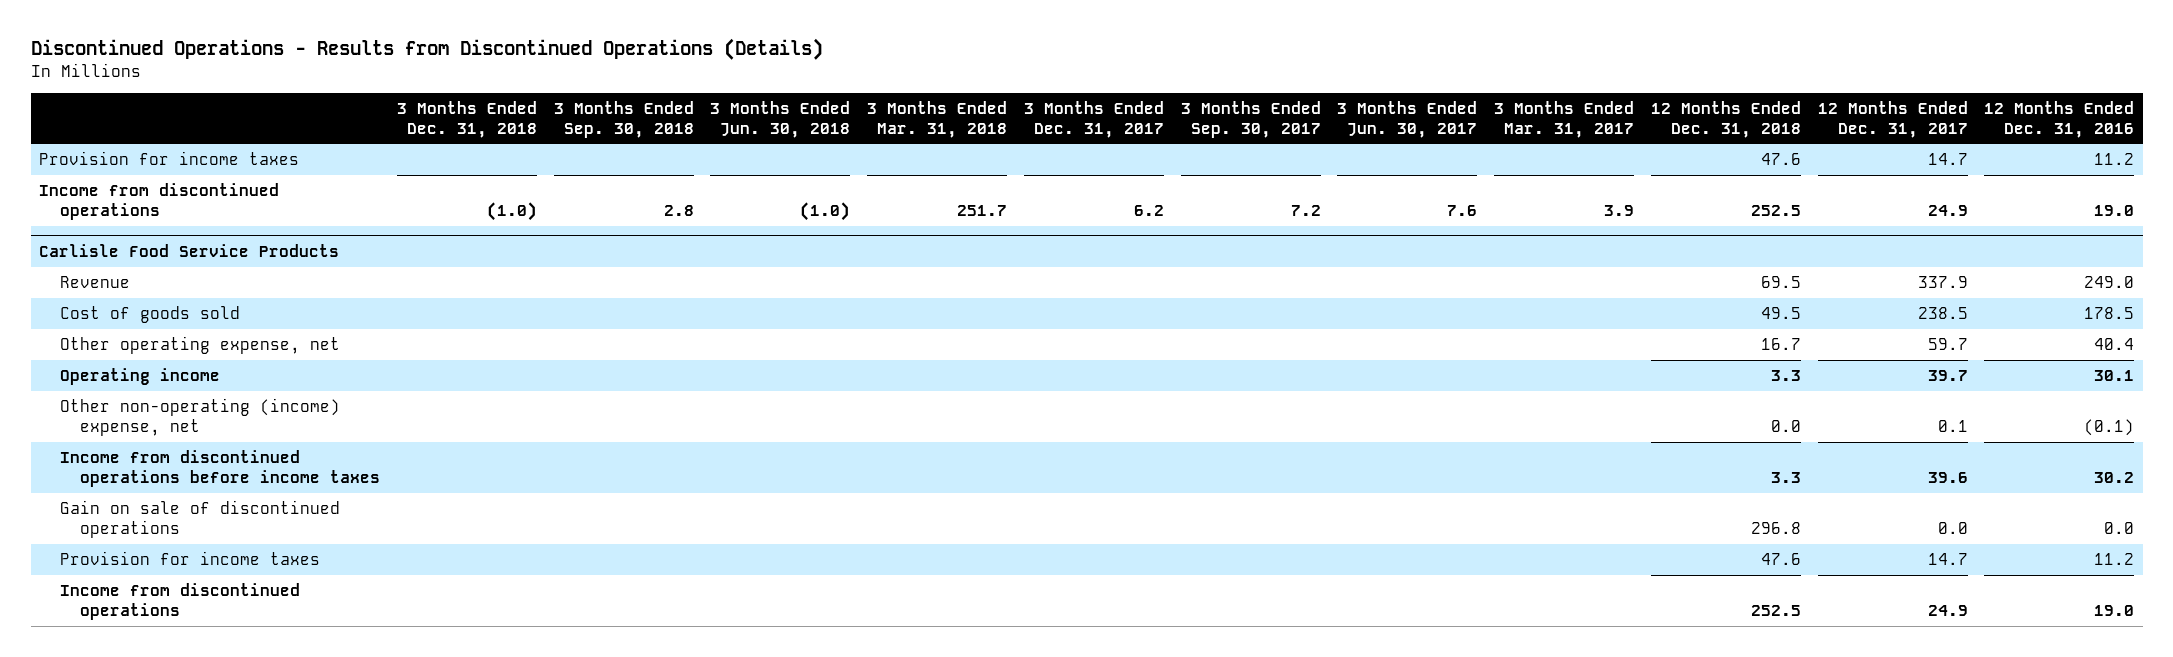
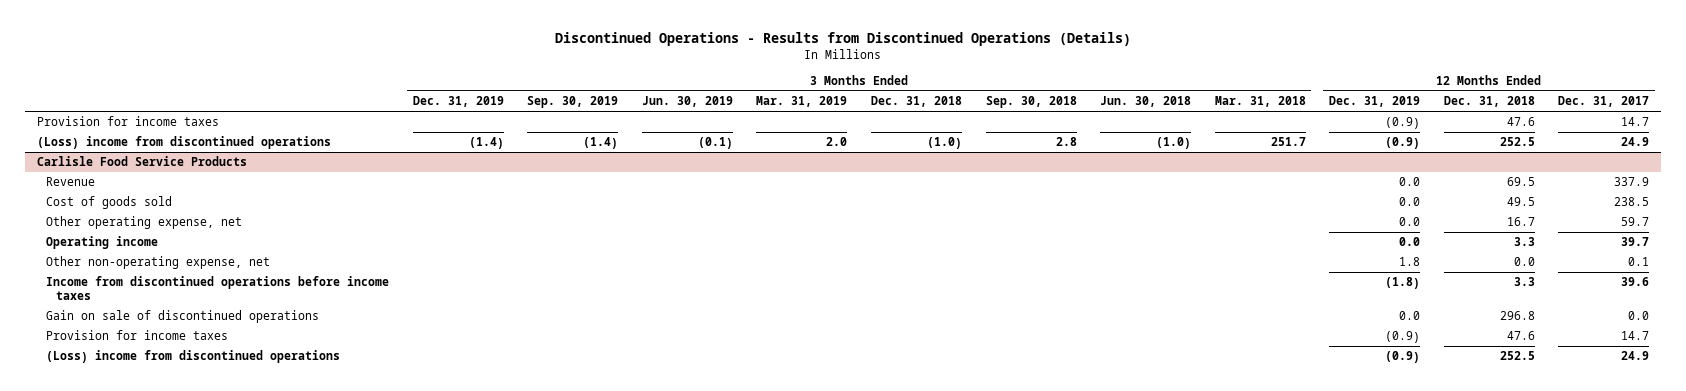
[1023,101,1164,138] 3 Months Ended Dec. 31, 2017 -> none
[1180,101,1321,138] 3 Months Ended Sep. 30, 2017 -> none
[1337,101,1478,138] 3 Months Ended Jun. 30, 2017 -> none
[1494,101,1635,138] 3 Months Ended Mar. 31, 2017 -> none
[1984,101,2135,138] 12 Months Ended Dec. 31, 2016 -> none
none -> [412,96,504,108] Dec. 31, 2019
none -> [527,96,619,109] Sep. 30, 2019
none -> [641,96,733,108] Jun. 30, 2019
none -> [756,96,848,108] Mar. 31, 2019
none -> [1329,96,1421,108] Dec. 31, 2019
[38,183,279,220] Income from discontinued operations -> [36,136,331,150] (Loss) income from discontinued operations
[59,398,340,436] Other non-operating (income) expense, net -> [46,256,271,270] Other non-operating expense, net
[59,583,300,620] Income from discontinued operations -> [46,350,341,364] (Loss) income from discontinued operations

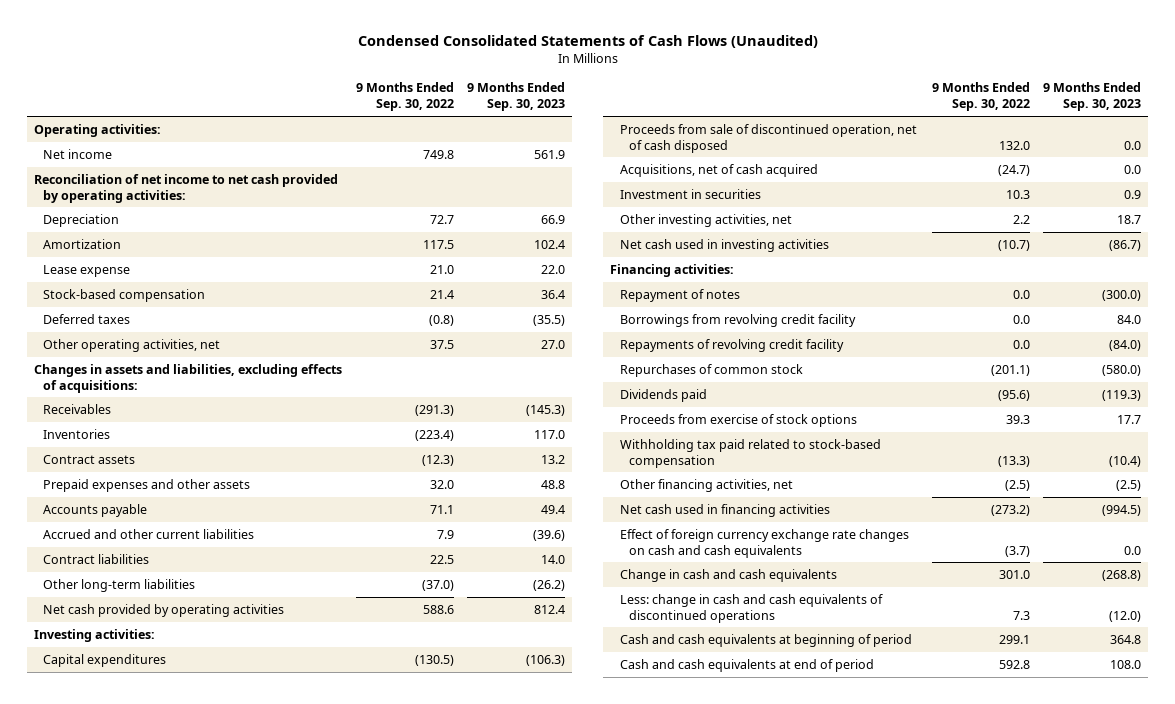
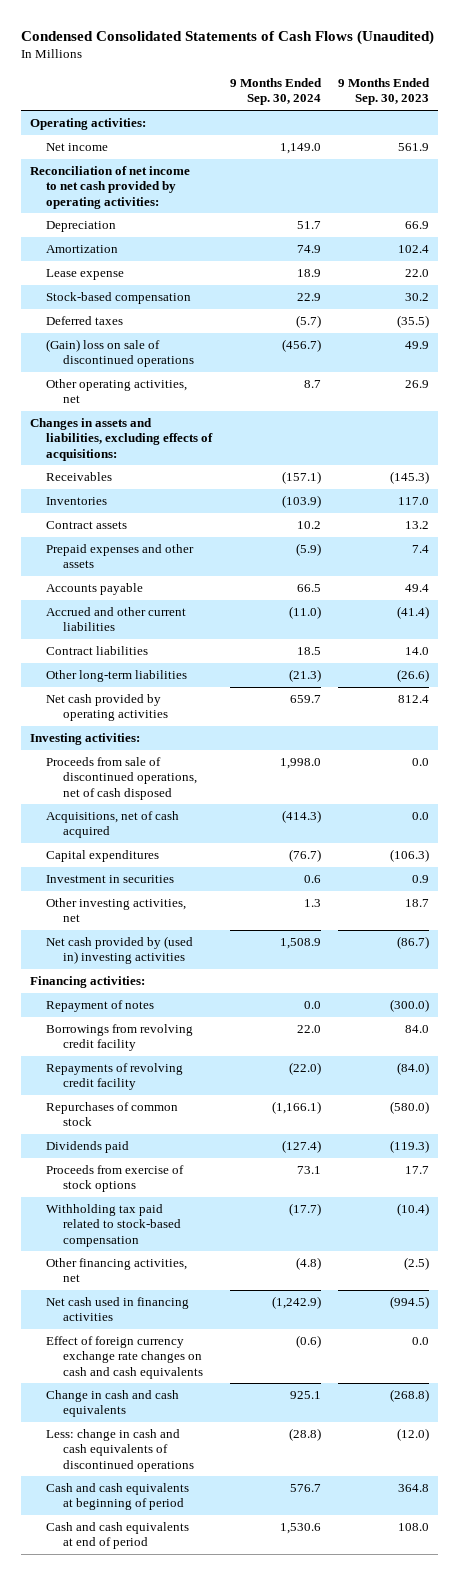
[355,82,454,112] 9 Months Ended Sep. 30, 2022 -> none
none -> [229,78,322,106] 9 Months Ended Sep. 30, 2024
[541,289,566,299] 36.4 -> [405,293,430,302] 30.2
none -> [46,339,194,368] (Gain) loss on sale of discontinued operations
[541,339,566,349] 27.0 -> [405,380,430,389] 26.9
[541,479,566,489] 48.8 -> [412,545,430,554] 7.4
[533,529,566,541] (39.6) -> [397,606,430,620] (41.4)
[533,579,566,591] (26.2) -> [397,669,430,683] (26.6)
[619,123,917,153] Proceeds from sale of discontinued operation, net of cash disposed -> [46,757,197,800] Proceeds from sale of discontinued operations, net of cash disposed
[43,653,167,667] Capital expenditures -> [46,850,160,863] Capital expenditures
[619,238,829,252] Net cash used in investing activities -> [46,936,194,965] Net cash provided by (used in) investing activities

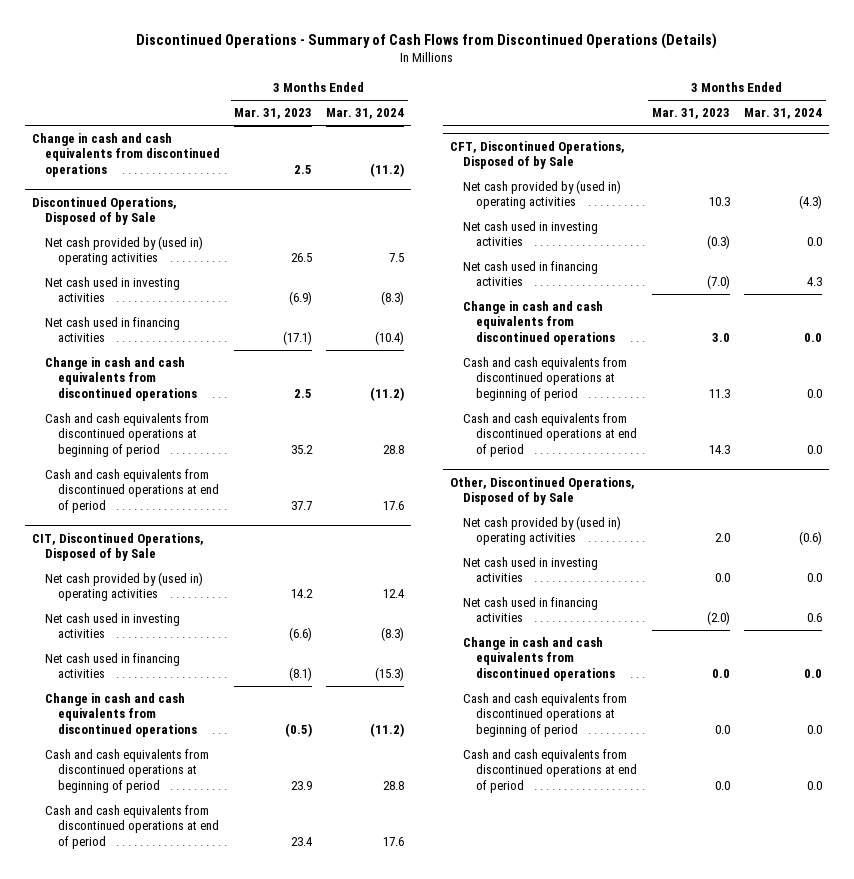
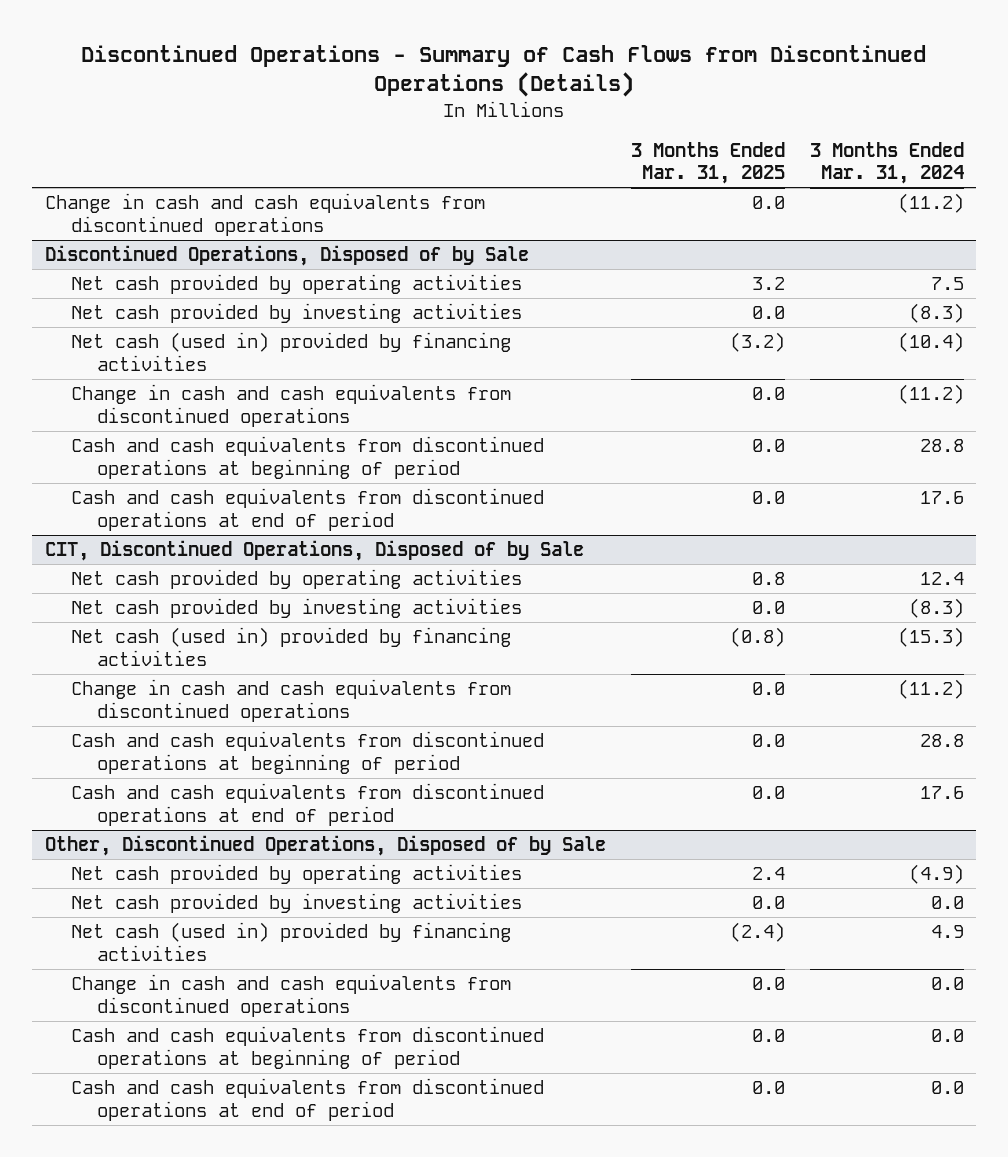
[234,108,313,120] Mar. 31, 2023 -> none
none -> [630,141,785,185] 3 Months Ended Mar. 31, 2025
[45,236,204,266] Net cash provided by (used in) operating activities -> [70,274,522,295] Net cash provided by operating activities
[45,277,181,303] Net cash used in investing activities -> [70,303,522,324] Net cash provided by investing activities
[45,317,181,343] Net cash used in financing activities -> [70,332,511,371] Net cash (used in) provided by financing activities
[45,572,204,602] Net cash provided by (used in) operating activities -> [70,569,522,590] Net cash provided by operating activities
[45,613,181,639] Net cash used in investing activities -> [70,598,522,619] Net cash provided by investing activities
[45,653,181,679] Net cash used in financing activities -> [70,627,511,666] Net cash (used in) provided by financing activities
[450,140,626,170] CFT, Discontinued Operations, Disposed of by Sale -> none
[462,180,621,210] Net cash provided by (used in) operating activities -> none
[462,221,598,247] Net cash used in investing activities -> none
[462,261,598,287] Net cash used in financing activities -> none
[462,301,615,345] Change in cash and cash equivalents from discontinued operations -> none
[462,357,627,401] Cash and cash equivalents from discontinued operations at beginning of period -> none
[462,413,637,457] Cash and cash equivalents from discontinued operations at end of period -> none
[462,516,621,546] Net cash provided by (used in) operating activities -> [70,864,522,885] Net cash provided by operating activities
[799,531,823,546] (0.6) -> [908,864,964,885] (4.9)
[462,557,598,583] Net cash used in investing activities -> [70,893,522,914] Net cash provided by investing activities
[462,597,598,623] Net cash used in financing activities -> [70,922,511,961] Net cash (used in) provided by financing activities
[807,613,823,623] 0.6 -> [930,925,964,939] 4.9

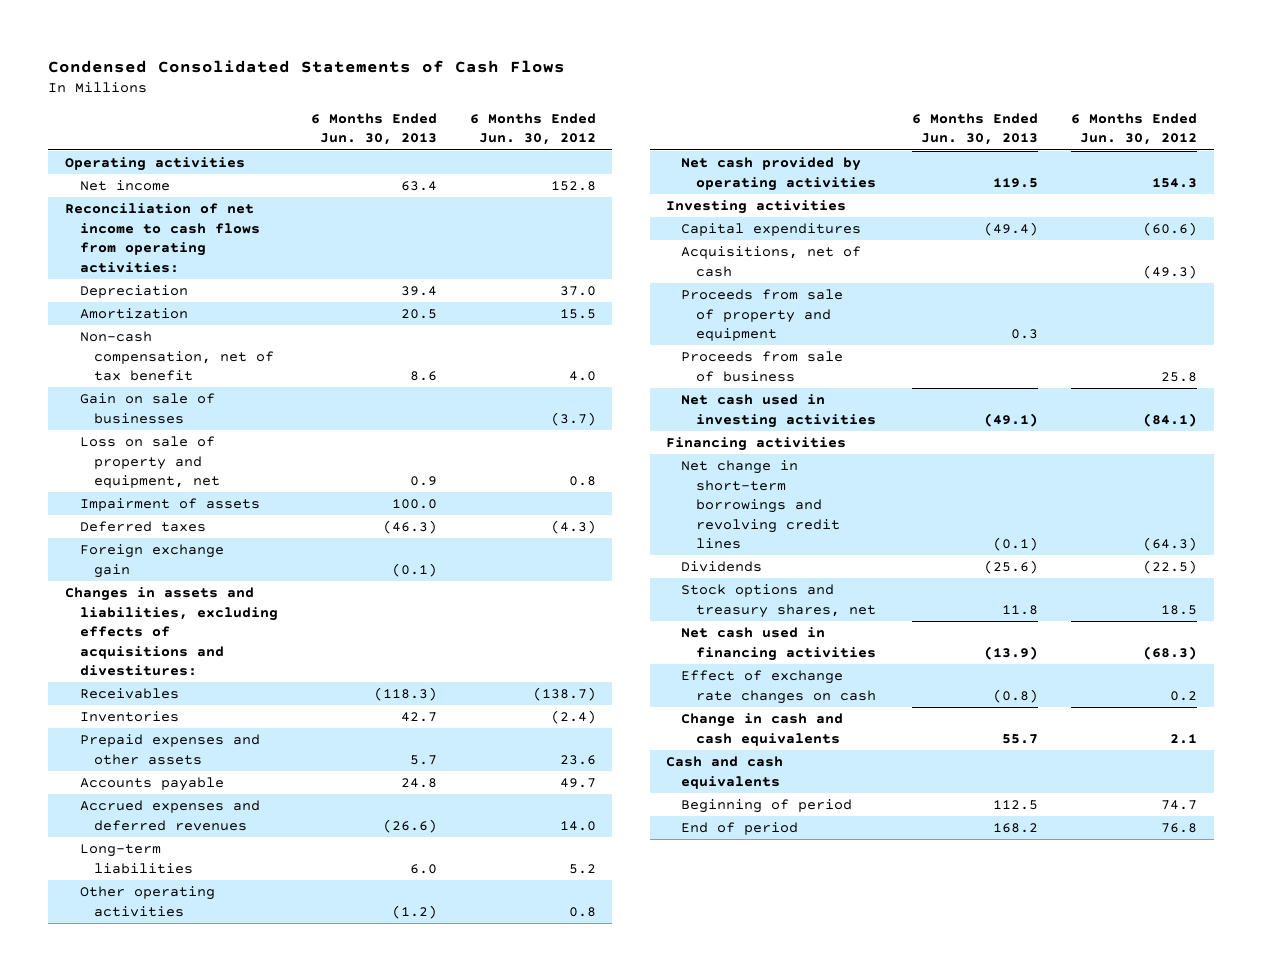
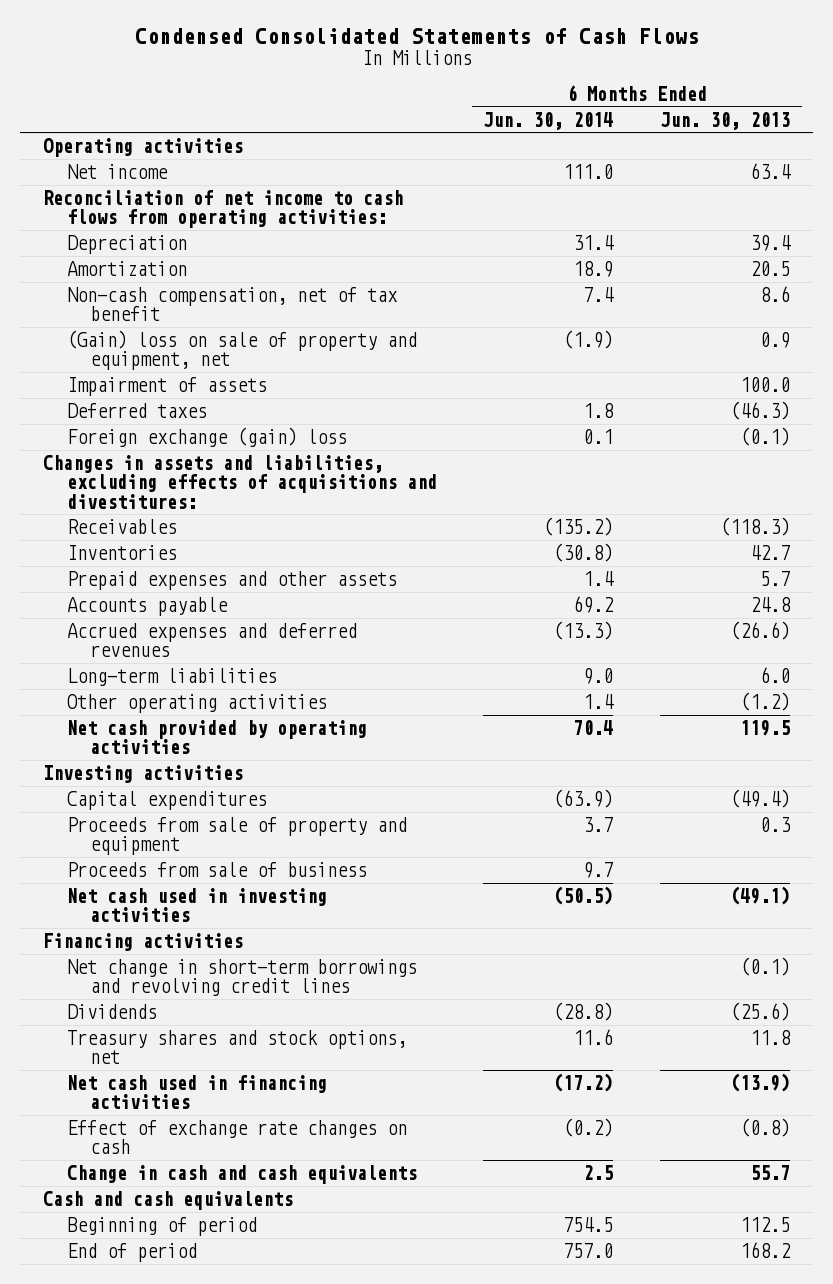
[469,112,596,146] 6 Months Ended Jun. 30, 2012 -> none
none -> [483,111,614,130] Jun. 30, 2014
[79,393,215,424] Gain on sale of businesses -> none
[79,436,221,489] Loss on sale of property and equipment, net -> [66,329,417,371] (Gain) loss on sale of property and equipment, net
[79,544,224,578] Foreign exchange gain -> [66,426,347,447] Foreign exchange (gain) loss
[680,246,861,277] Acquisitions, net of cash -> none
[680,584,876,618] Stock options and treasury shares, net -> [66,1029,407,1065] Treasury shares and stock options, net

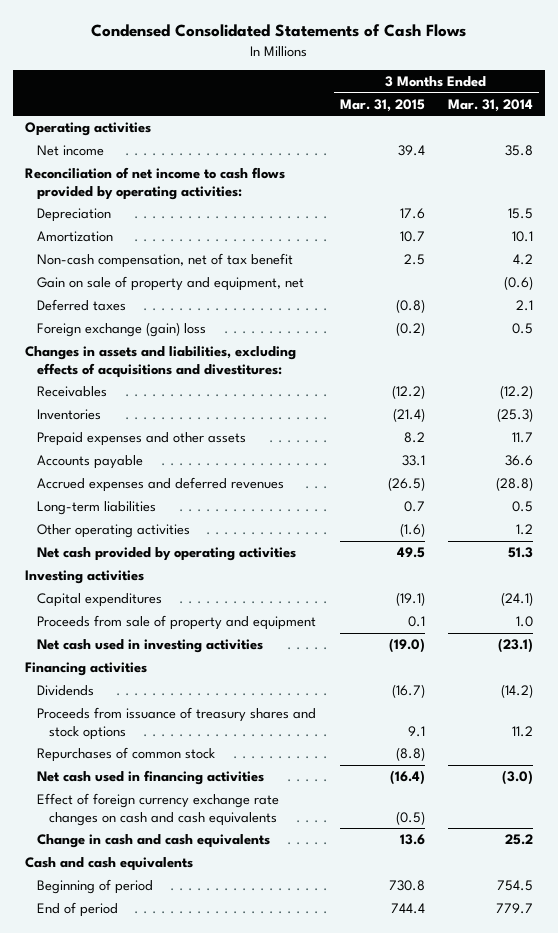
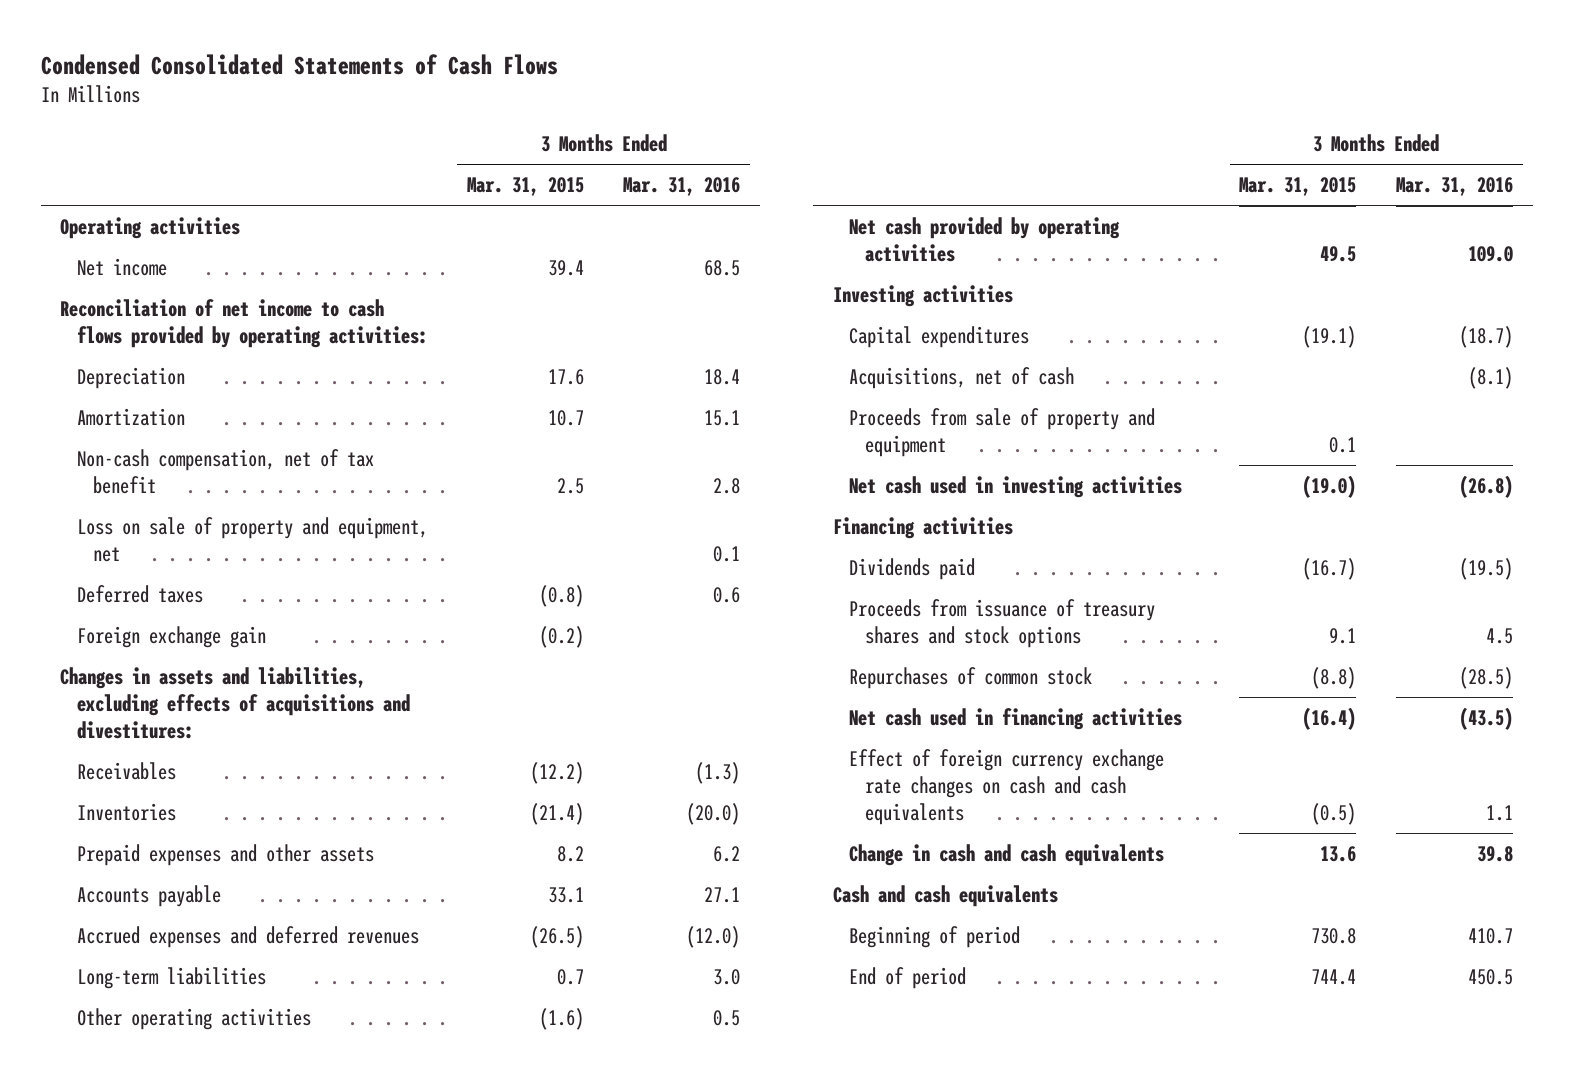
[448,98,534,112] Mar. 31, 2014 -> none
none -> [623,177,741,197] Mar. 31, 2016
[37,276,305,292] Gain on sale of property and equipment, net -> [76,516,428,562] Loss on sale of property and equipment, net
[37,322,207,338] Foreign exchange (gain) loss -> [76,625,266,648] Foreign exchange gain
none -> [848,366,1074,389] Acquisitions, net of cash
[37,685,95,697] Dividends -> [848,557,975,580] Dividends paid

